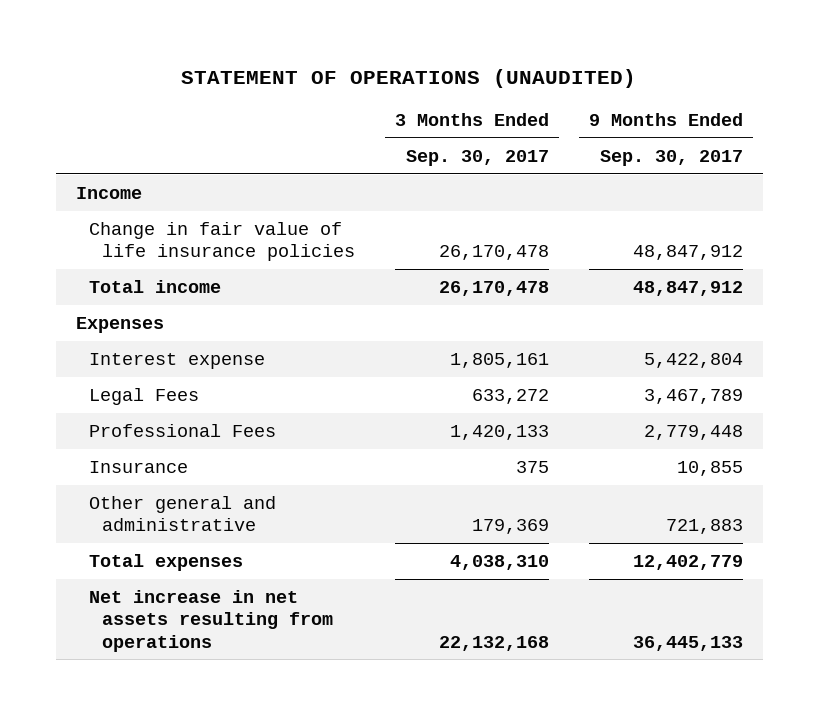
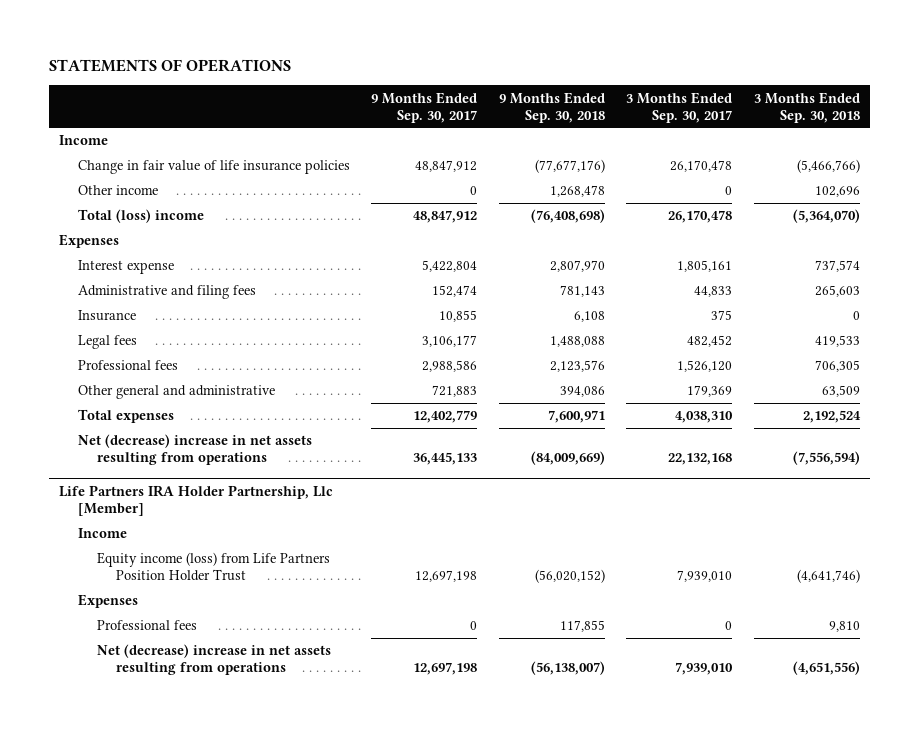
[181,69,637,89] STATEMENT OF OPERATIONS (UNAUDITED) -> [48,59,291,73] STATEMENTS OF OPERATIONS
none -> [498,91,605,123] 9 Months Ended Sep. 30, 2018
none -> [753,91,860,123] 3 Months Ended Sep. 30, 2018
none -> [78,185,159,196] Other income
[88,279,221,293] Total income -> [78,209,205,224] Total (loss) income
[88,387,199,405] Legal Fees -> none
[88,423,276,437] Professional Fees -> none
none -> [78,285,257,300] Administrative and filing fees
none -> [78,335,138,350] Legal fees
none -> [78,360,179,371] Professional fees
[88,589,334,652] Net increase in net assets resulting from operations -> [78,434,313,466] Net (decrease) increase in net assets resulting from operations
none -> [59,484,334,516] Life Partners IRA Holder Partnership, Llc [Member]
none -> [78,528,128,539] Income
none -> [96,552,330,582] Equity income (loss) from Life Partners Position Holder Trust
none -> [78,594,139,609] Expenses
none -> [96,620,197,631] Professional fees
none -> [96,644,331,676] Net (decrease) increase in net assets resulting from operations

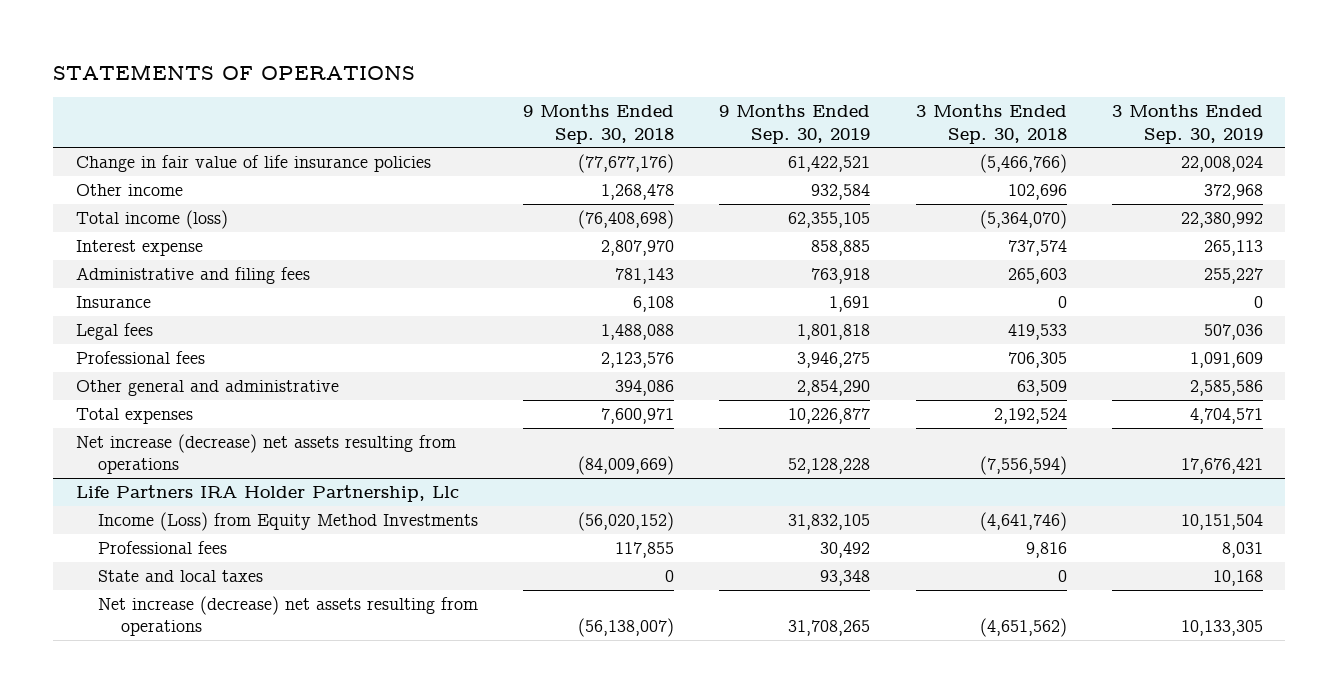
[371,91,478,123] 9 Months Ended Sep. 30, 2017 -> none
[626,91,733,123] 3 Months Ended Sep. 30, 2017 -> none
none -> [719,104,871,144] 9 Months Ended Sep. 30, 2019
none -> [1111,104,1263,144] 3 Months Ended Sep. 30, 2019
[59,135,109,146] Income -> none
[59,234,120,249] Expenses -> none
[78,209,205,224] Total (loss) income -> [75,209,228,229] Total income (loss)
[78,528,128,539] Income -> none
[78,594,139,609] Expenses -> none
[78,434,313,466] Net (decrease) increase in net assets resulting from operations -> [75,433,456,475] Net increase (decrease) net assets resulting from operations
[59,484,334,516] Life Partners IRA Holder Partnership, Llc [Member] -> [75,484,459,502] Life Partners IRA Holder Partnership, Llc
[96,552,330,582] Equity income (loss) from Life Partners Position Holder Trust -> [98,511,479,531] Income (Loss) from Equity Method Investments
[828,621,860,633] 9,810 -> [1025,541,1067,558] 9,816
none -> [98,569,264,582] State and local taxes
[96,644,331,676] Net (decrease) increase in net assets resulting from operations -> [98,595,479,637] Net increase (decrease) net assets resulting from operations
[792,661,860,676] (4,651,556) -> [979,618,1067,638] (4,651,562)

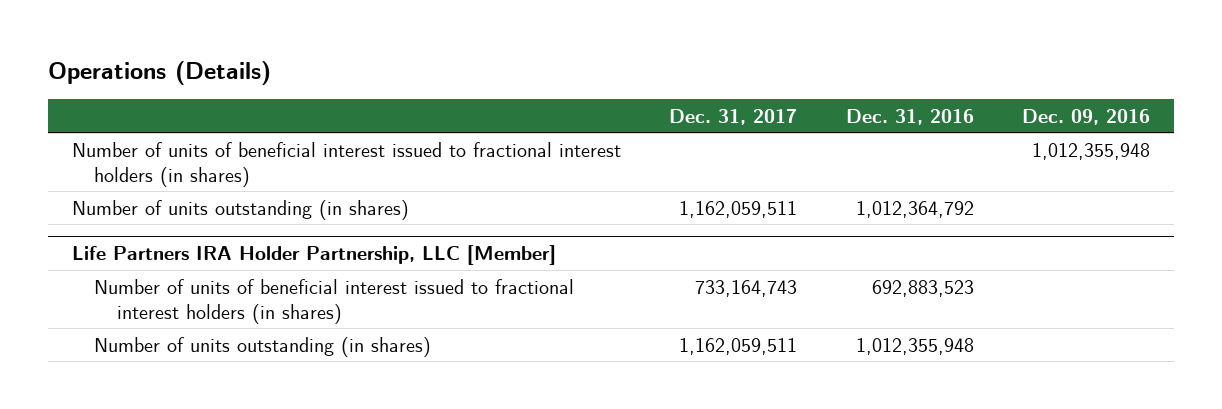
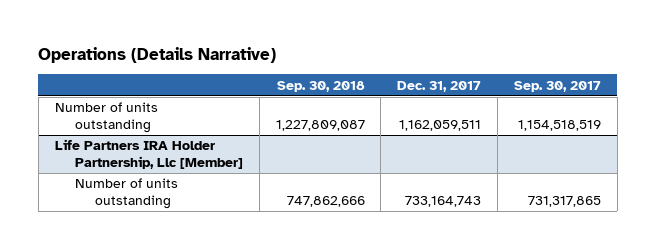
[47,61,271,86] Operations (Details) -> [38,47,277,64] Operations (Details Narrative)
[845,108,974,125] Dec. 31, 2016 -> none
[1022,108,1151,125] Dec. 09, 2016 -> none
none -> [276,80,365,92] Sep. 30, 2018
none -> [513,80,601,92] Sep. 30, 2017
[71,141,621,187] Number of units of beneficial interest issued to fractional interest holders (in shares) -> none
[94,278,575,324] Number of units of beneficial interest issued to fractional interest holders (in shares) -> none
[71,199,409,220] Number of units outstanding (in shares) -> [54,102,158,134] Number of units outstanding
[71,245,556,266] Life Partners IRA Holder Partnership, LLC [Member] -> [54,139,243,170] Life Partners IRA Holder Partnership, Llc [Member]
[94,336,432,357] Number of units outstanding (in shares) -> [74,178,178,210] Number of units outstanding
[679,337,798,355] 1,162,059,511 -> [405,196,482,208] 733,164,743

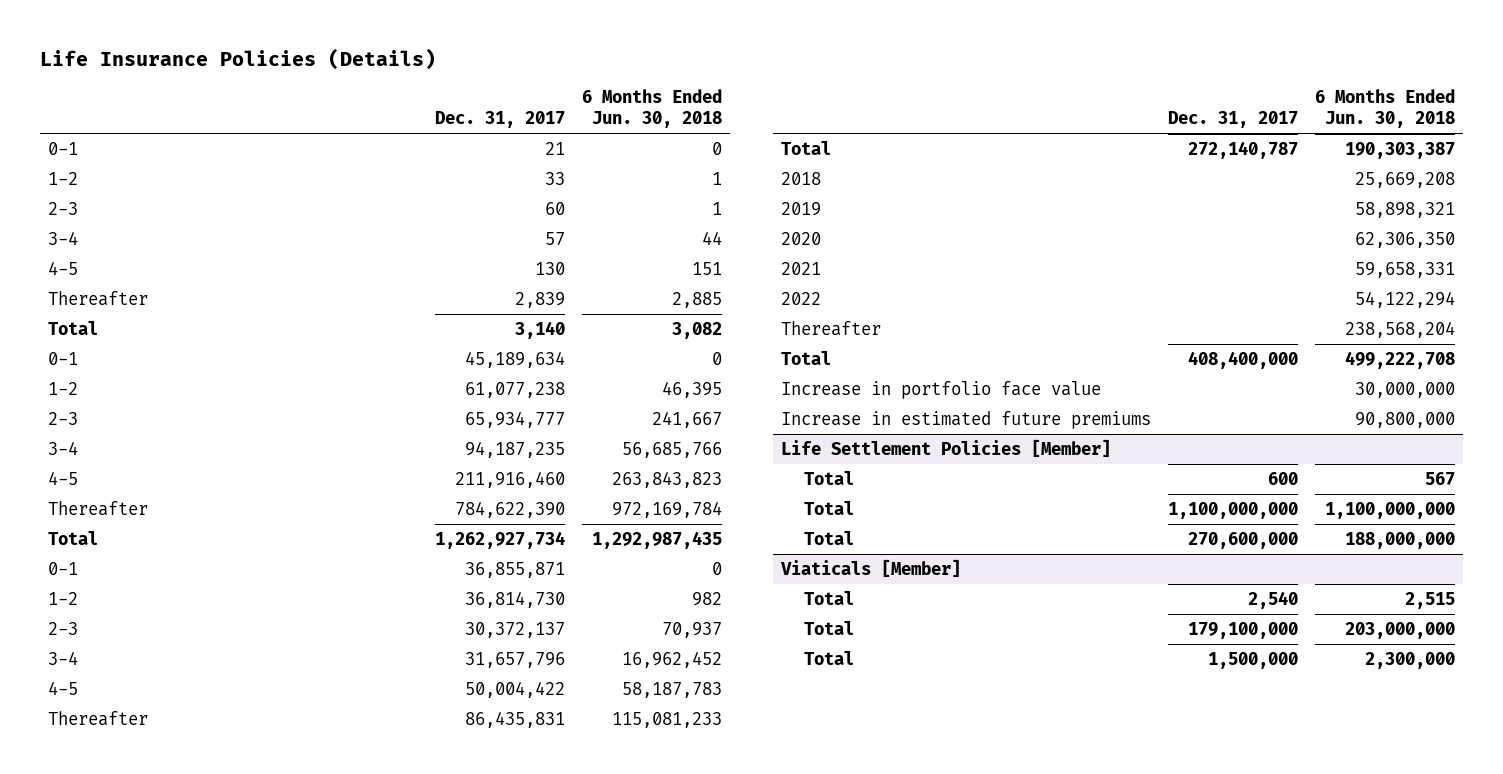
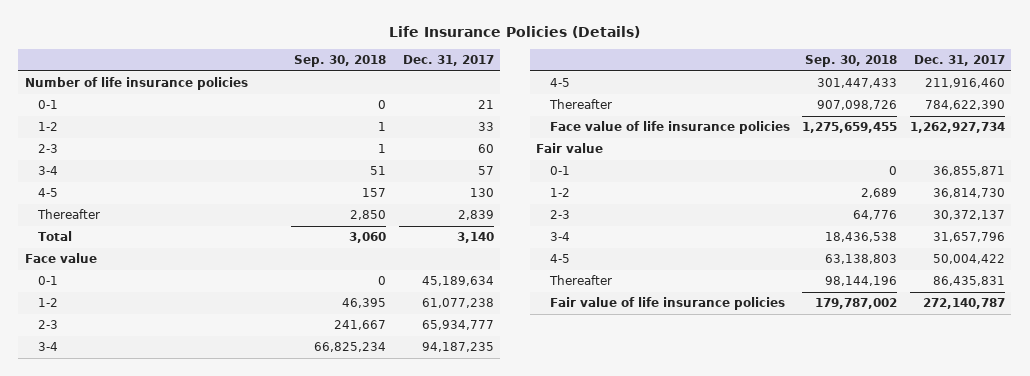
[582,89,723,129] 6 Months Ended Jun. 30, 2018 -> none
none -> [294,55,387,68] Sep. 30, 2018
none -> [24,77,248,91] Number of life insurance policies
none -> [24,253,97,264] Face value
[48,530,99,545] Total -> [549,121,790,135] Face value of life insurance policies
none -> [536,143,604,154] Fair value
[781,171,822,185] 2018 -> none
[781,201,822,216] 2019 -> none
[781,231,822,245] 2020 -> none
[781,261,822,275] 2021 -> none
[781,291,822,305] 2022 -> none
[781,320,882,336] Thereafter -> none
[781,350,832,365] Total -> none
[781,380,1102,399] Increase in portfolio face value -> none
[781,410,1152,429] Increase in estimated future premiums -> none
[781,438,1112,457] Life Settlement Policies [Member] -> none
[804,470,855,485] Total -> none
[804,500,855,515] Total -> none
[804,530,855,545] Total -> none
[780,558,962,577] Viaticals [Member] -> none
[804,590,855,605] Total -> none
[804,620,855,635] Total -> none
[804,650,855,665] Total -> none
[781,140,832,155] Total -> [549,297,785,311] Fair value of life insurance policies

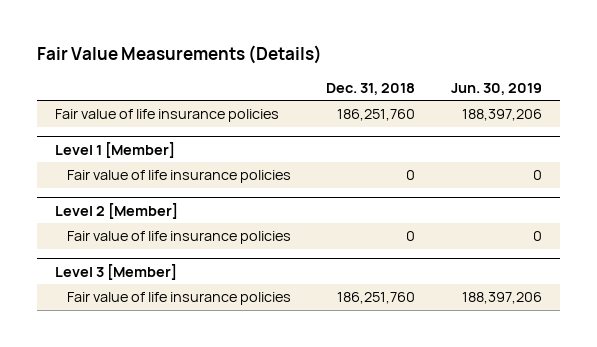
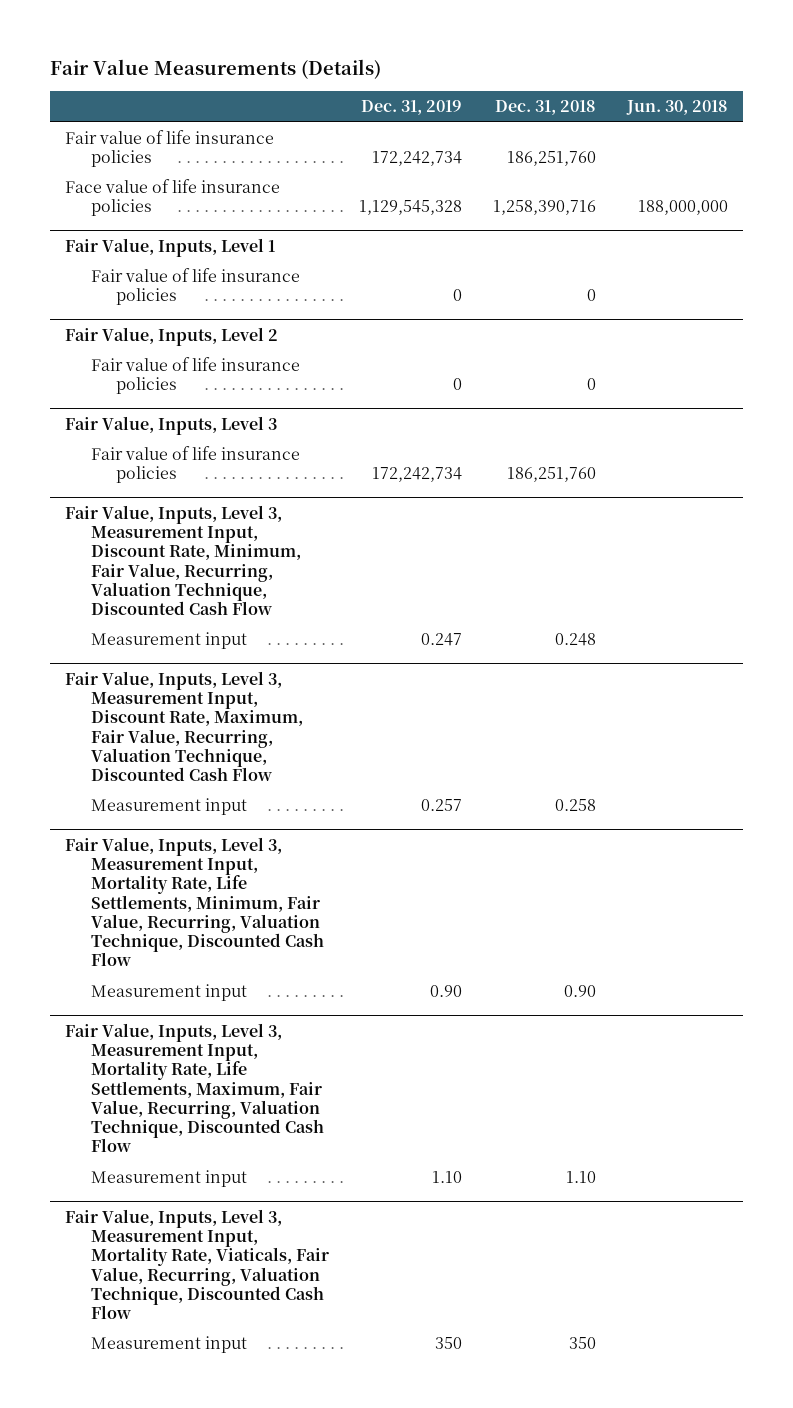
[450,82,542,95] Jun. 30, 2019 -> none
none -> [361,100,463,116] Dec. 31, 2019
none -> [625,100,728,116] Jun. 30, 2018
none -> [65,179,281,217] Face value of life insurance policies
[54,141,175,158] Level 1 [Member] -> [65,237,276,257] Fair Value, Inputs, Level 1
[54,202,178,219] Level 2 [Member] -> [65,326,279,346] Fair Value, Inputs, Level 2
[54,263,177,280] Level 3 [Member] -> [65,415,278,435] Fair Value, Inputs, Level 3
none -> [65,504,301,616] Fair Value, Inputs, Level 3, Measurement Input, Discount Rate, Minimum, Fair Value, Recurring, Valuation Technique, Discounted Cash Flow
none -> [90,632,247,650] Measurement input
none -> [65,670,303,782] Fair Value, Inputs, Level 3, Measurement Input, Discount Rate, Maximum, Fair Value, Recurring, Valuation Technique, Discounted Cash Flow
none -> [90,798,247,816] Measurement input
none -> [65,836,324,967] Fair Value, Inputs, Level 3, Measurement Input, Mortality Rate, Life Settlements, Minimum, Fair Value, Recurring, Valuation Technique, Discounted Cash Flow
none -> [90,984,247,1002] Measurement input
none -> [65,1022,324,1153] Fair Value, Inputs, Level 3, Measurement Input, Mortality Rate, Life Settlements, Maximum, Fair Value, Recurring, Valuation Technique, Discounted Cash Flow
none -> [90,1170,247,1188] Measurement input
none -> [65,1208,329,1320] Fair Value, Inputs, Level 3, Measurement Input, Mortality Rate, Viaticals, Fair Value, Recurring, Valuation Technique, Discounted Cash Flow
none -> [90,1336,247,1354] Measurement input

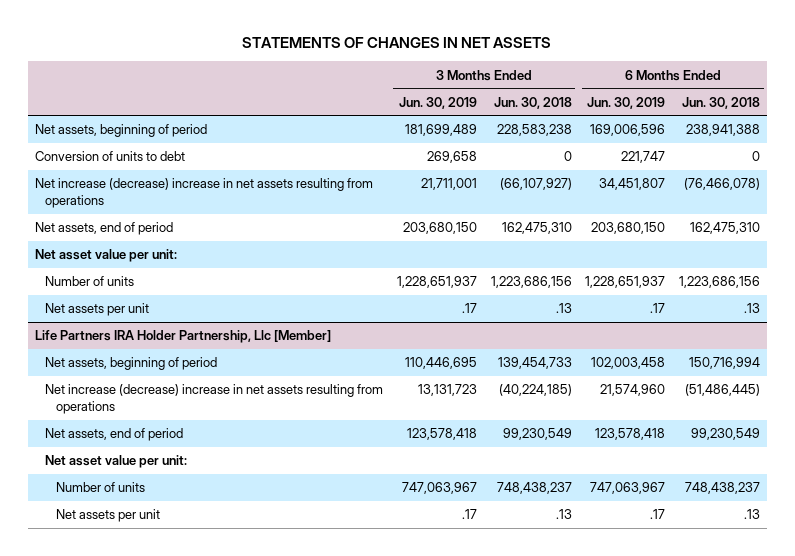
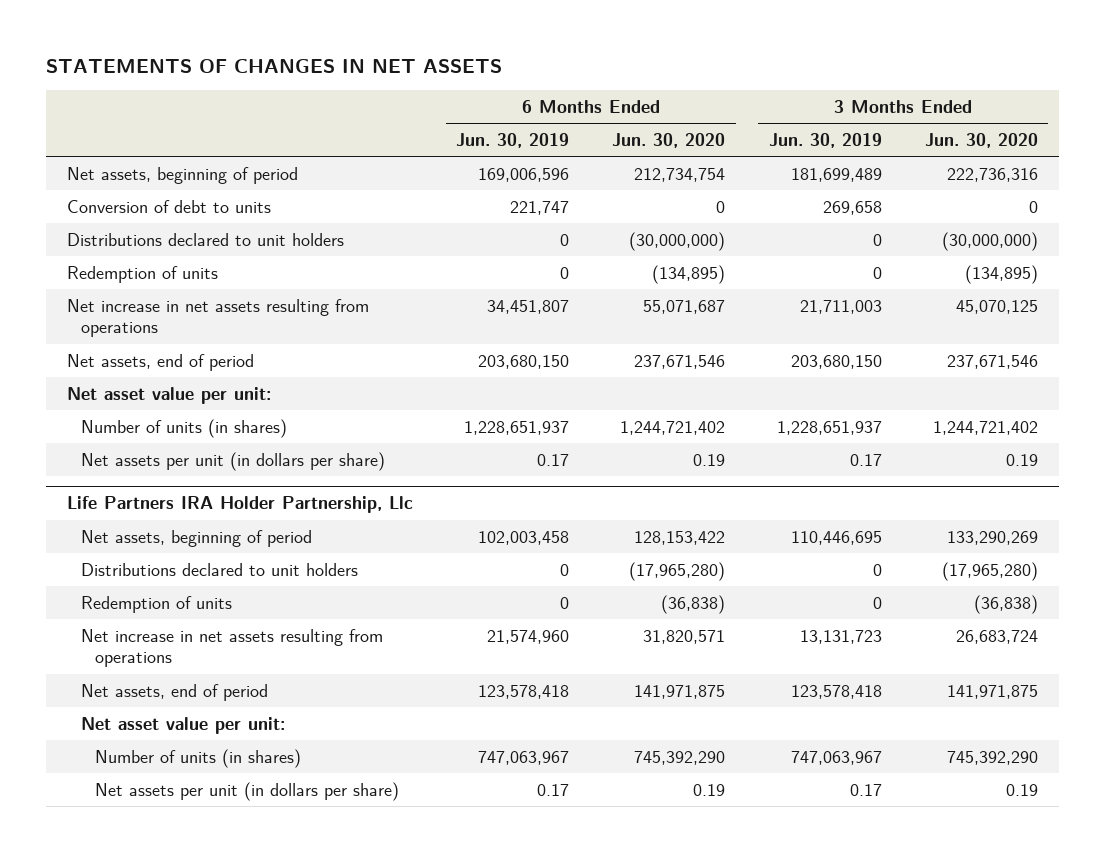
[493,96,572,109] Jun. 30, 2018 -> none
[682,96,761,109] Jun. 30, 2018 -> none
none -> [612,132,726,148] Jun. 30, 2020
none -> [924,132,1038,148] Jun. 30, 2020
[34,151,185,162] Conversion of units to debt -> [67,199,272,213] Conversion of debt to units
none -> [67,232,345,246] Distributions declared to unit holders
none -> [67,265,219,283] Redemption of units
[34,178,373,208] Net increase (decrease) increase in net assets resulting from operations -> [67,298,370,338] Net increase in net assets resulting from operations
[420,178,477,191] 21,711,001 -> [799,299,882,314] 21,711,003
[45,276,135,287] Number of units -> [81,418,288,438] Number of units (in shares)
[45,303,150,317] Net assets per unit -> [81,451,386,471] Net assets per unit (in dollars per share)
[461,303,477,314] .17 -> [849,453,882,466] 0.17
[650,303,666,314] .17 -> [537,453,570,466] 0.17
[34,330,331,344] Life Partners IRA Holder Partnership, Llc [Member] -> [67,496,414,514] Life Partners IRA Holder Partnership, Llc
none -> [81,562,359,576] Distributions declared to unit holders
none -> [81,595,233,613] Redemption of units
[45,384,384,414] Net increase (decrease) increase in net assets resulting from operations -> [81,628,384,668] Net increase in net assets resulting from operations
[55,482,145,493] Number of units -> [94,748,301,768] Number of units (in shares)
[55,509,160,523] Net assets per unit -> [94,781,399,801] Net assets per unit (in dollars per share)
[461,509,477,520] .17 -> [849,783,882,796] 0.17
[650,509,666,520] .17 -> [537,783,570,796] 0.17

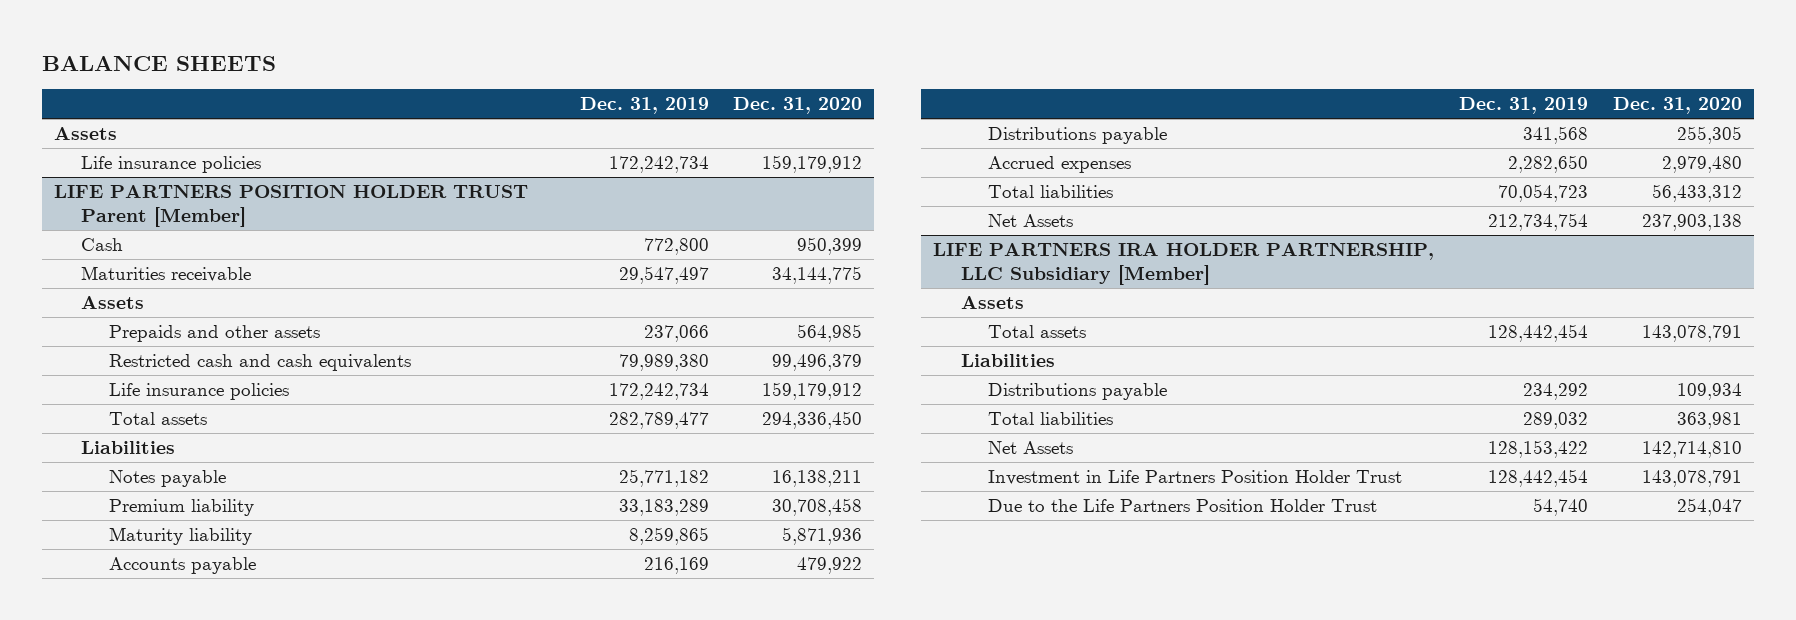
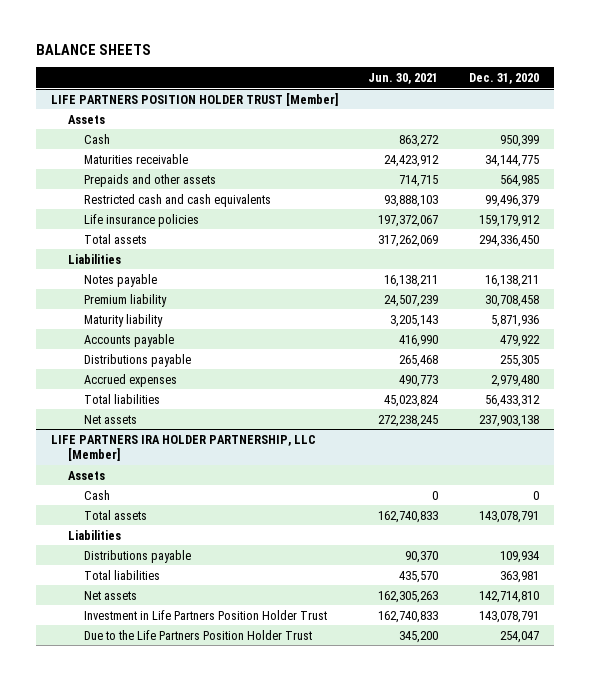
[579,97,709,115] Dec. 31, 2019 -> none
none -> [368,73,439,85] Jun. 30, 2021
none -> [50,92,338,106] LIFE PARTNERS POSITION HOLDER TRUST [Member]
[81,155,262,173] Life insurance policies -> none
[53,184,528,228] LIFE PARTNERS POSITION HOLDER TRUST Parent [Member] -> none
[81,295,145,309] Assets -> none
[988,213,1074,227] Net Assets -> [84,414,138,424] Net assets
[933,242,1435,286] LIFE PARTNERS IRA HOLDER PARTNERSHIP, LLC Subsidiary [Member] -> [50,434,316,462] LIFE PARTNERS IRA HOLDER PARTNERSHIP, LLC [Member]
none -> [84,489,111,500] Cash
[988,440,1074,454] Net Assets -> [84,590,138,600] Net assets

